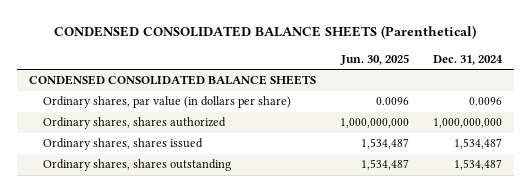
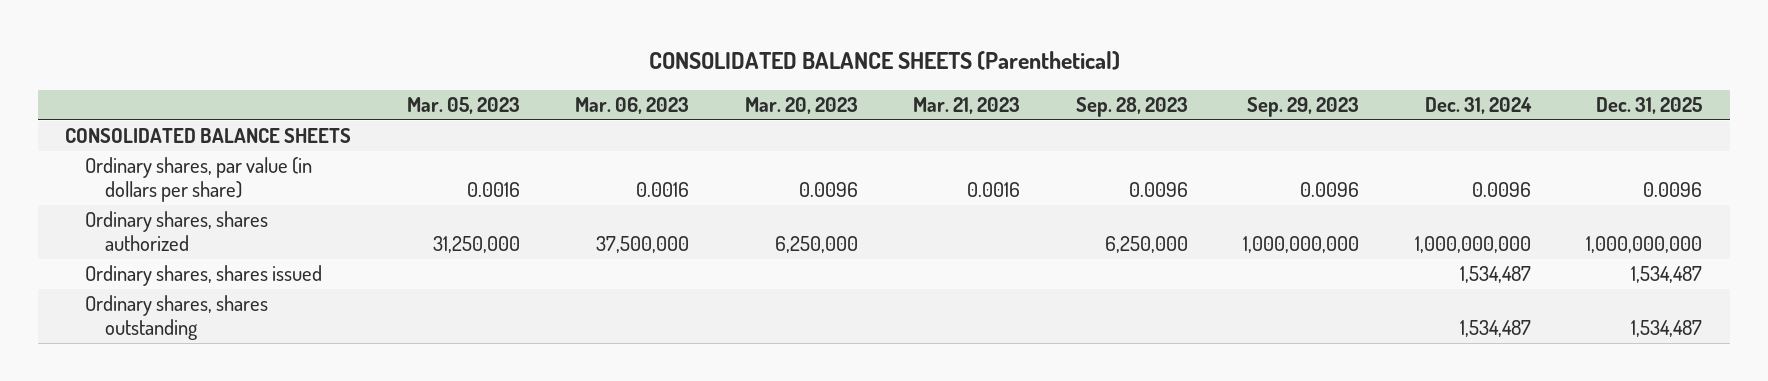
[54,25,477,40] CONDENSED CONSOLIDATED BALANCE SHEETS (Parenthetical) -> [648,51,1120,71] CONSOLIDATED BALANCE SHEETS (Parenthetical)
[339,54,409,66] Jun. 30, 2025 -> none
none -> [406,97,520,115] Mar. 05, 2023
none -> [575,97,690,115] Mar. 06, 2023
none -> [744,97,858,115] Mar. 20, 2023
none -> [913,97,1021,115] Mar. 21, 2023
none -> [1075,97,1188,118] Sep. 28, 2023
none -> [1247,97,1360,118] Sep. 29, 2023
none -> [1596,97,1703,115] Dec. 31, 2025
[29,75,317,86] CONDENSED CONSOLIDATED BALANCE SHEETS -> [65,128,352,144] CONSOLIDATED BALANCE SHEETS

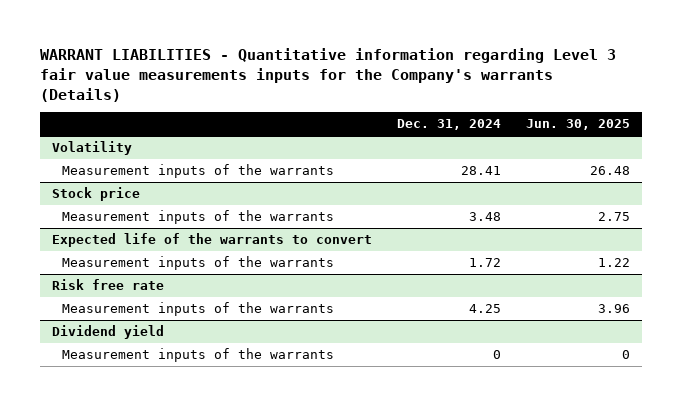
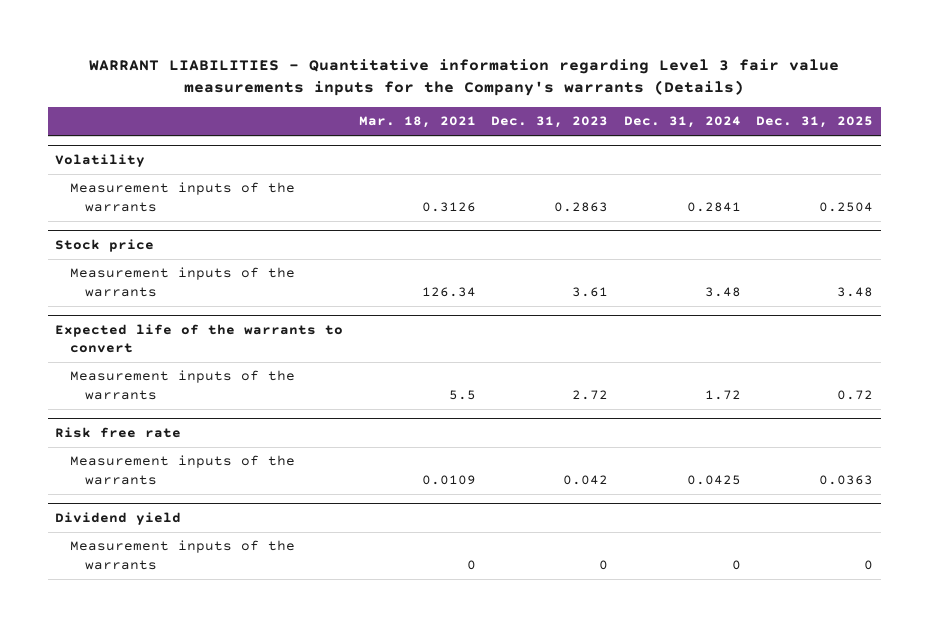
[525,119,630,131] Jun. 30, 2025 -> none
none -> [358,116,476,129] Mar. 18, 2021
none -> [491,116,609,129] Dec. 31, 2023
none -> [756,116,874,129] Dec. 31, 2025
[460,166,501,176] 28.41 -> [686,201,741,212] 0.2841
[468,304,501,314] 4.25 -> [686,474,741,485] 0.0425

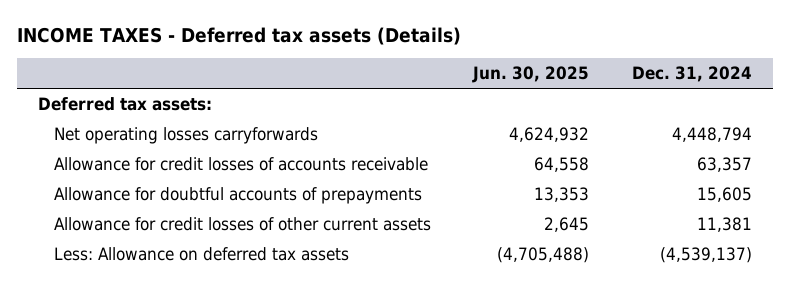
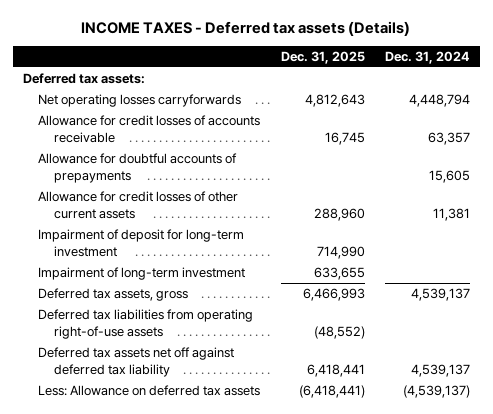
[472,66,590,84] Jun. 30, 2025 -> none
none -> [280,50,365,64] Dec. 31, 2025
none -> [38,229,245,257] Impairment of deposit for long-term investment
none -> [38,267,246,281] Impairment of long-term investment
none -> [38,288,189,302] Deferred tax assets, gross
none -> [38,309,254,339] Deferred tax liabilities from operating right-of-use assets
none -> [38,347,235,377] Deferred tax assets net off against deferred tax liability

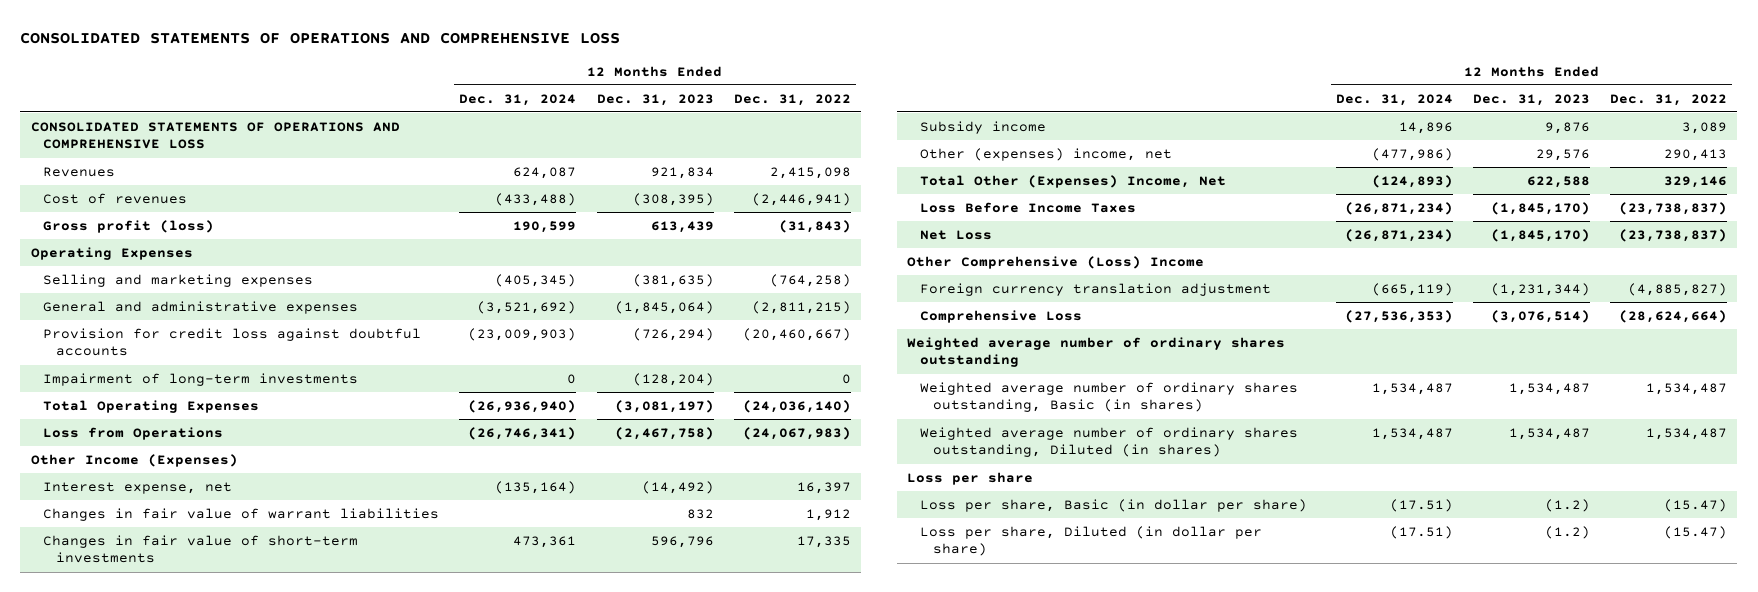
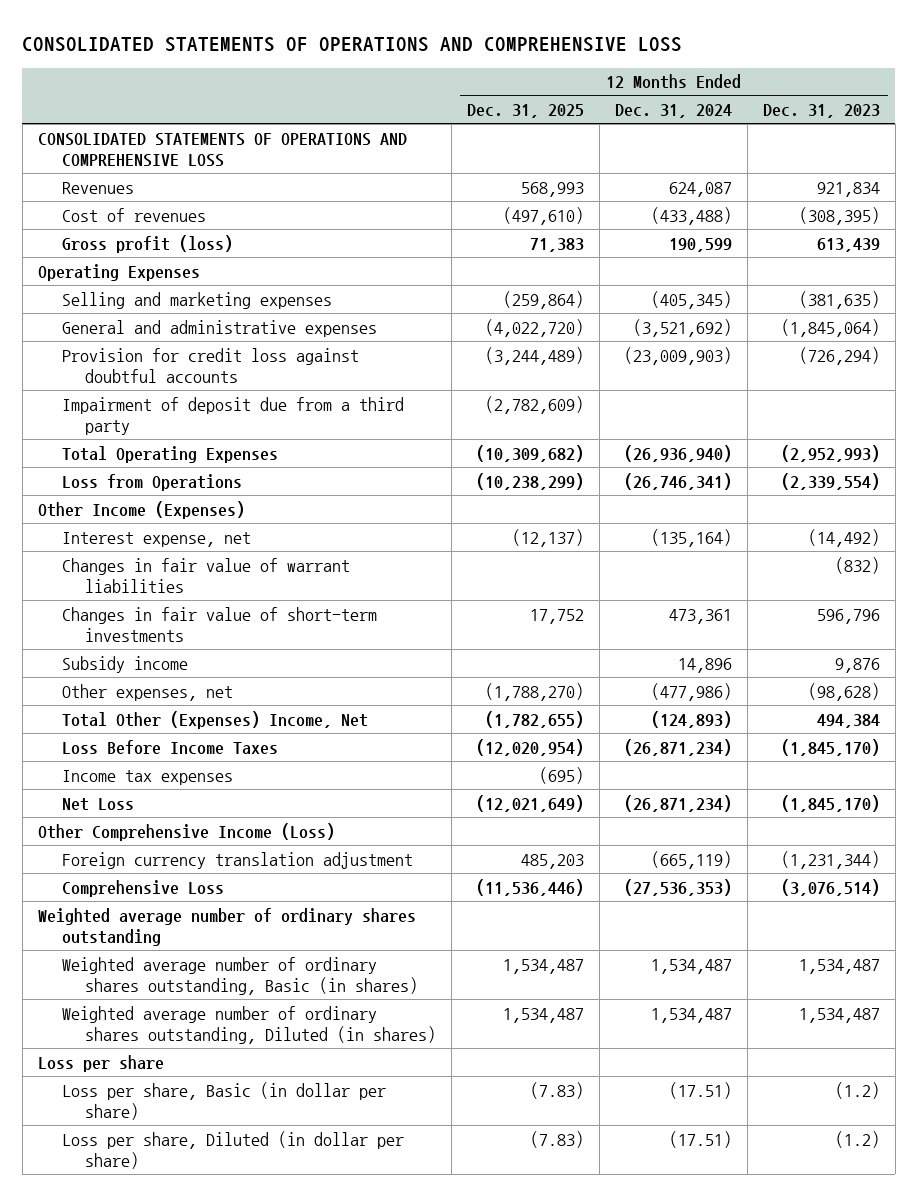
[733,93,851,106] Dec. 31, 2022 -> none
none -> [467,103,585,118] Dec. 31, 2025
[43,372,359,386] Impairment of long-term investments -> none
none -> [61,396,404,435] Impairment of deposit due from a third party
[614,399,714,413] (3,081,197) -> [780,444,880,462] (2,952,993)
[614,426,714,440] (2,467,758) -> [780,472,880,490] (2,339,554)
[686,508,714,519] 832 -> [834,556,880,574] (832)
[919,147,1172,161] Other (expenses) income, net -> [61,683,233,701] Other expenses, net
[1536,148,1591,161] 29,576 -> [807,682,880,701] (98,628)
[1527,175,1591,188] 622,588 -> [816,713,880,728] 494,384
none -> [61,769,233,785] Income tax expenses
[907,255,1205,269] Other Comprehensive (Loss) Income -> [37,822,335,841] Other Comprehensive Income (Loss)

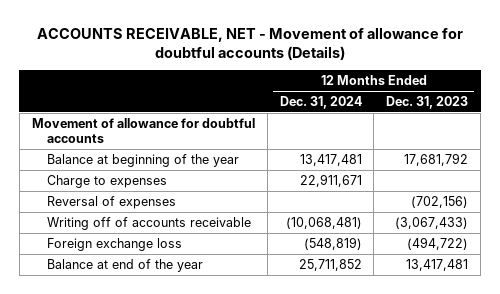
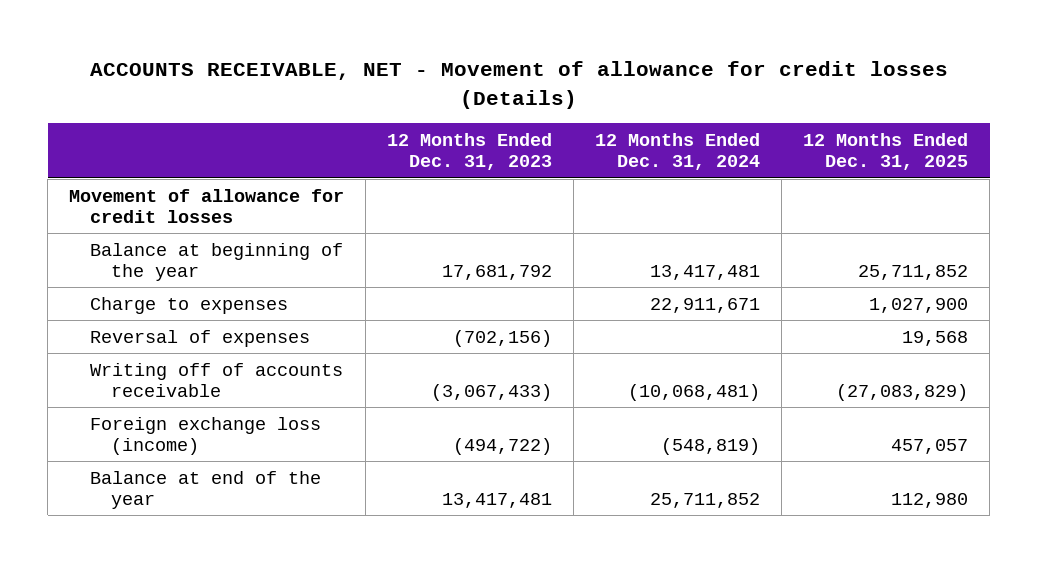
[37,27,464,61] ACCOUNTS RECEIVABLE, NET - Movement of allowance for doubtful accounts (Details) -> [89,61,948,109] ACCOUNTS RECEIVABLE, NET - Movement of allowance for credit losses (Details)
none -> [803,132,969,171] 12 Months Ended Dec. 31, 2025
[31,117,255,144] Movement of allowance for doubtful accounts -> [69,188,345,223] Movement of allowance for credit losses
[46,237,182,251] Foreign exchange loss -> [90,416,322,455] Foreign exchange loss (income)

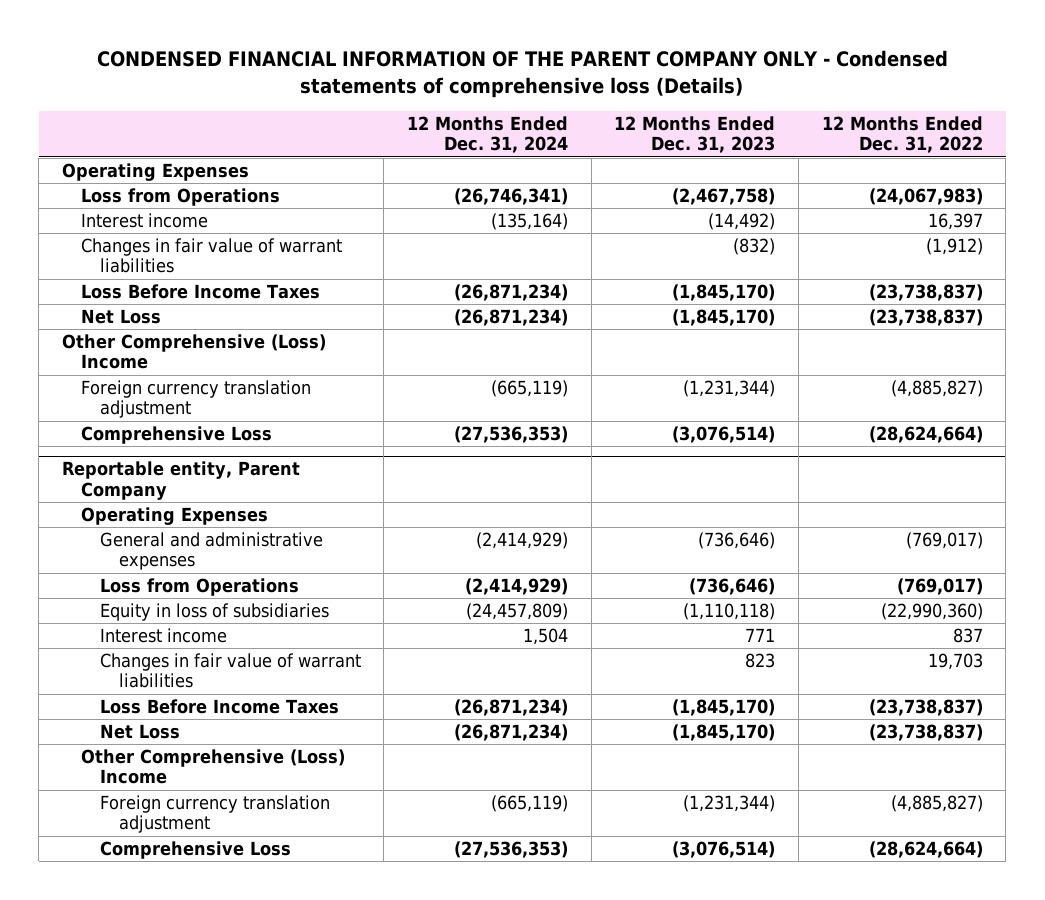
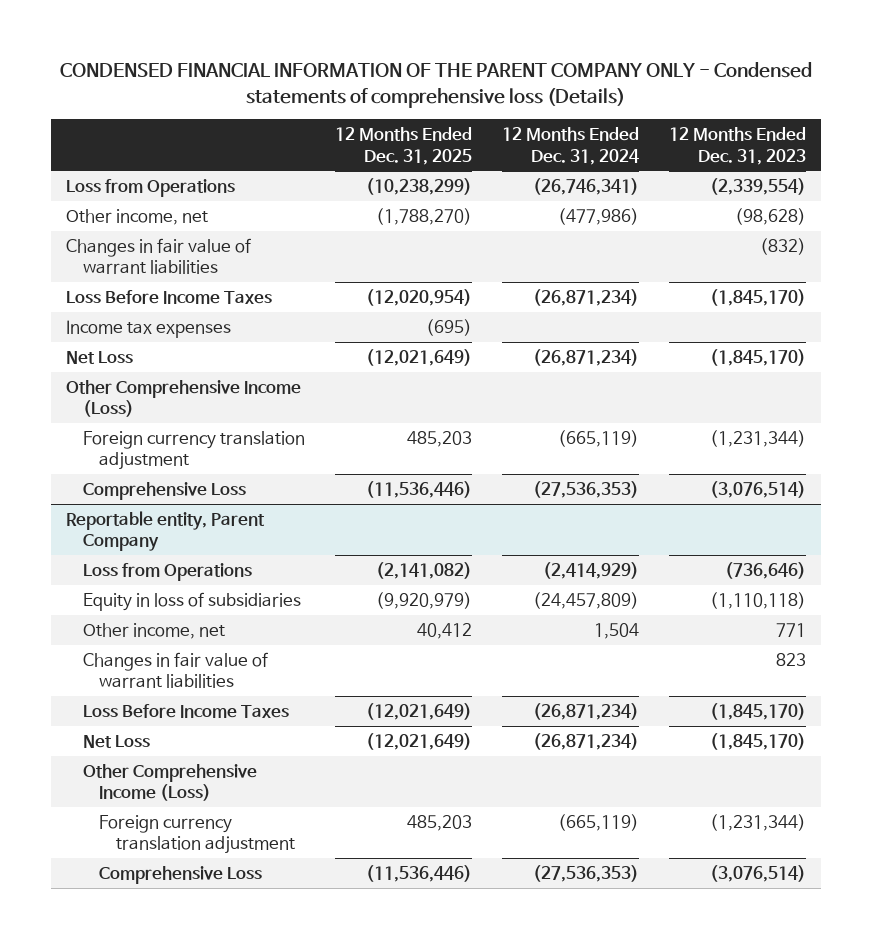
[821,116,983,154] 12 Months Ended Dec. 31, 2022 -> none
none -> [334,127,472,165] 12 Months Ended Dec. 31, 2025
[61,163,249,182] Operating Expenses -> none
[80,213,208,229] Interest income -> none
[672,188,776,206] (2,467,758) -> [710,177,807,195] (2,339,554)
none -> [66,208,209,225] Other income, net
none -> [66,319,232,338] Income tax expenses
[61,334,326,370] Other Comprehensive (Loss) Income -> [66,379,302,418] Other Comprehensive Income (Loss)
[80,507,268,526] Operating Expenses -> none
[99,532,323,571] General and administrative expenses -> none
[99,628,227,644] Interest income -> [82,622,225,639] Other income, net
[80,749,345,785] Other Comprehensive (Loss) Income -> [82,763,257,802] Other Comprehensive Income (Loss)

